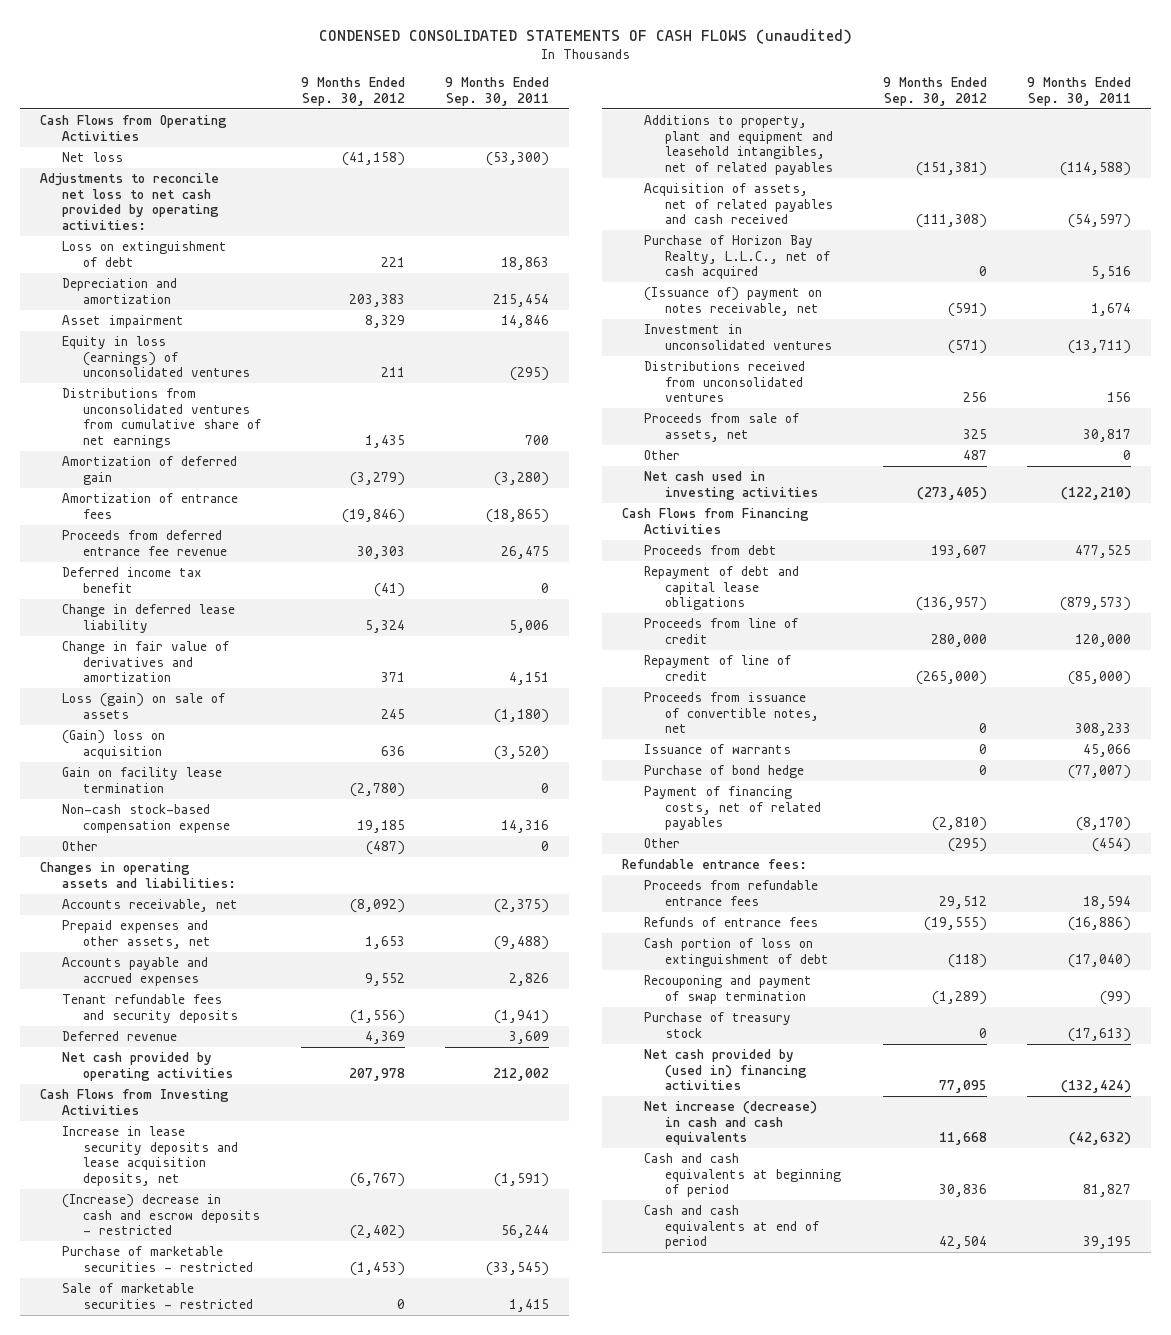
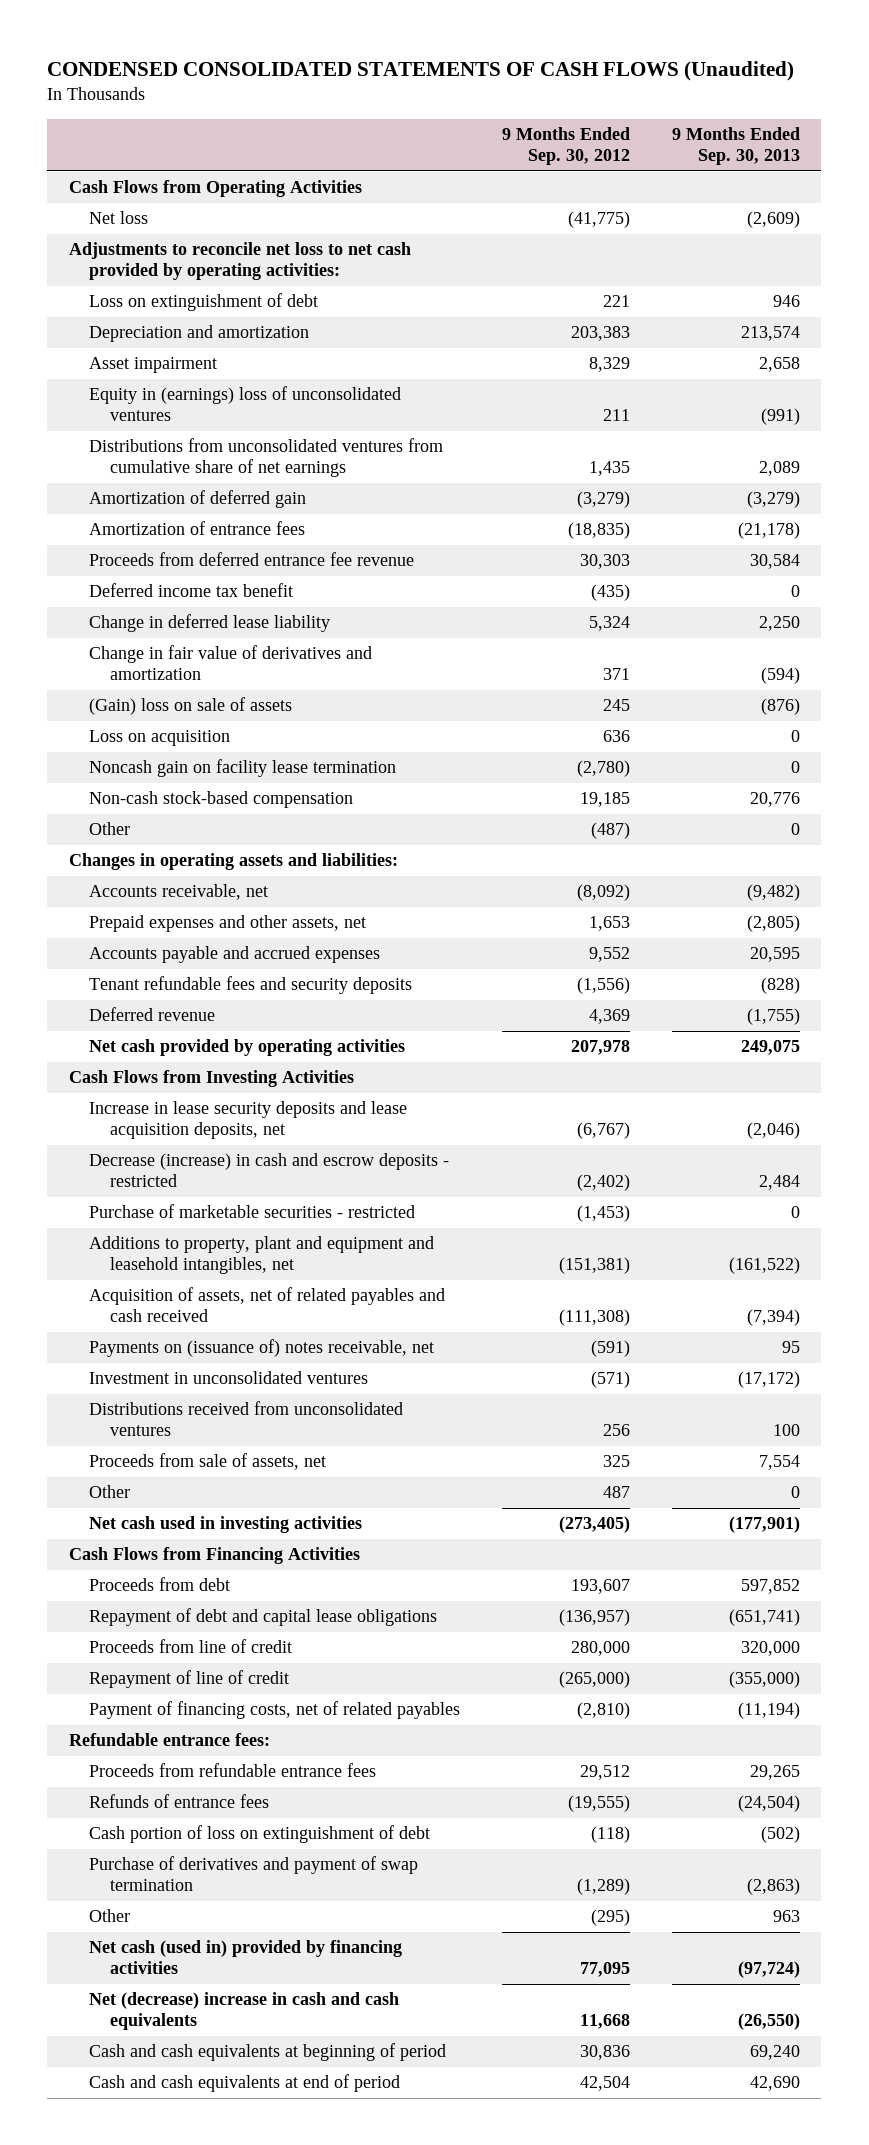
[318,28,852,44] CONDENSED CONSOLIDATED STATEMENTS OF CASH FLOWS (unaudited) -> [47,60,795,81] CONDENSED CONSOLIDATED STATEMENTS OF CASH FLOWS (Unaudited)
[444,77,549,107] 9 Months Ended Sep. 30, 2011 -> none
none -> [672,126,801,165] 9 Months Ended Sep. 30, 2013
[341,152,405,167] (41,158) -> [568,211,631,229] (41,775)
[61,336,250,378] Equity in loss (earnings) of unconsolidated ventures -> [89,386,402,422] Equity in (earnings) loss of unconsolidated ventures
[341,508,405,523] (19,846) -> [568,522,631,540] (18,835)
[373,582,405,597] (41) -> [591,584,631,602] (435)
[61,693,225,719] Loss (gain) on sale of assets -> [89,697,293,716] (Gain) loss on sale of assets
[61,730,165,759] (Gain) loss on acquisition -> [89,730,231,747] Loss on acquisition
[61,767,222,793] Gain on facility lease termination -> [89,759,397,778] Noncash gain on facility lease termination
[61,804,230,833] Non-cash stock-based compensation expense -> [89,791,354,809] Non-cash stock-based compensation
[61,1194,260,1236] (Increase) decrease in cash and escrow deposits - restricted -> [89,1153,450,1188] Decrease (increase) in cash and escrow deposits - restricted
[61,1283,253,1309] Sale of marketable securities - restricted -> none
[643,115,833,175] Additions to property, plant and equipment and leasehold intangibles, net of related payables -> [89,1236,435,1275] Additions to property, plant and equipment and leasehold intangibles, net
[643,235,830,280] Purchase of Horizon Bay Realty, L.L.C., net of cash acquired -> none
[643,287,822,316] (Issuance of) payment on notes receivable, net -> [89,1339,435,1358] Payments on (issuance of) notes receivable, net
[643,692,819,734] Proceeds from issuance of convertible notes, net -> none
[643,744,791,755] Issuance of warrants -> none
[643,765,804,779] Purchase of bond hedge -> none
[643,1012,791,1038] Purchase of treasury stock -> none
[643,975,812,1004] Recouponing and payment of swap termination -> [89,1856,419,1892] Purchase of derivatives and payment of swap termination
[643,838,680,849] Other -> [89,1909,131,1923] Other
[643,1049,807,1091] Net cash provided by (used in) financing activities -> [89,1940,403,1975] Net cash (used in) provided by financing activities
[643,1101,817,1146] Net increase (decrease) in cash and cash equivalents -> [89,1992,400,2031] Net (decrease) increase in cash and cash equivalents

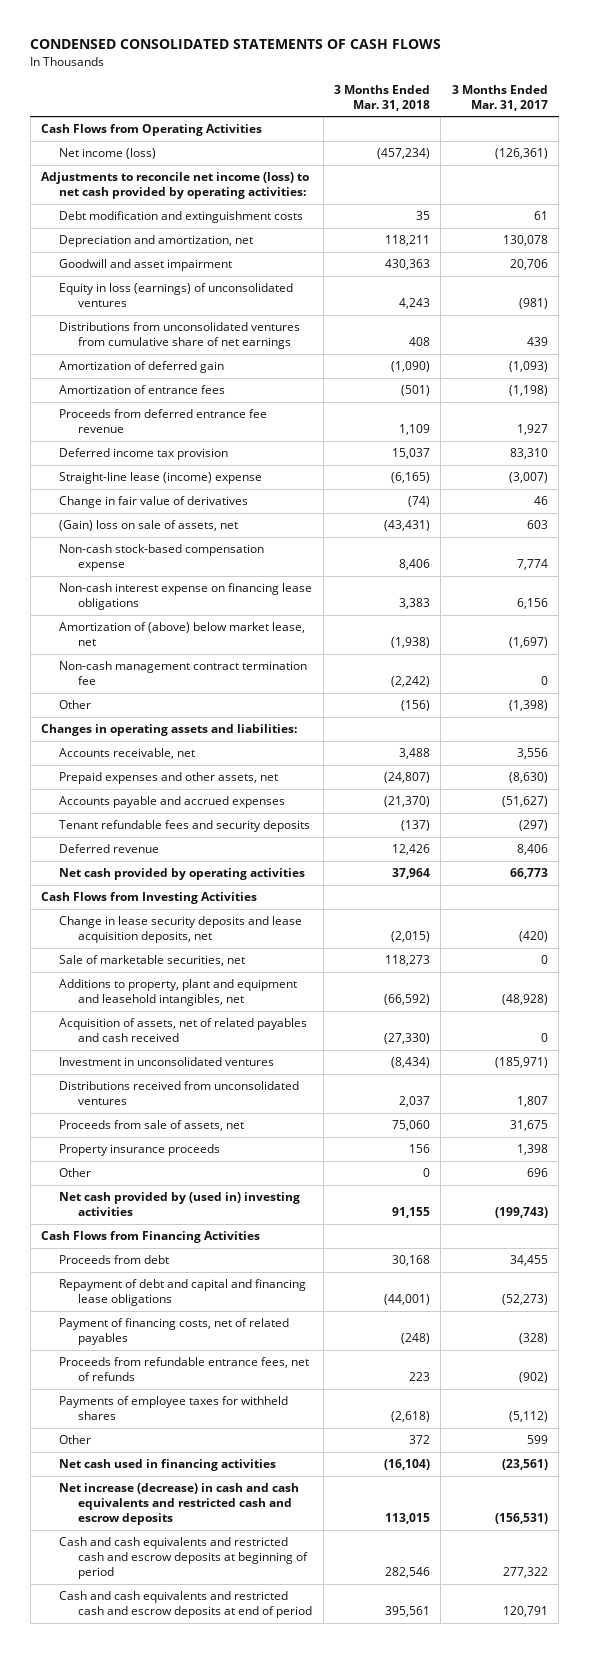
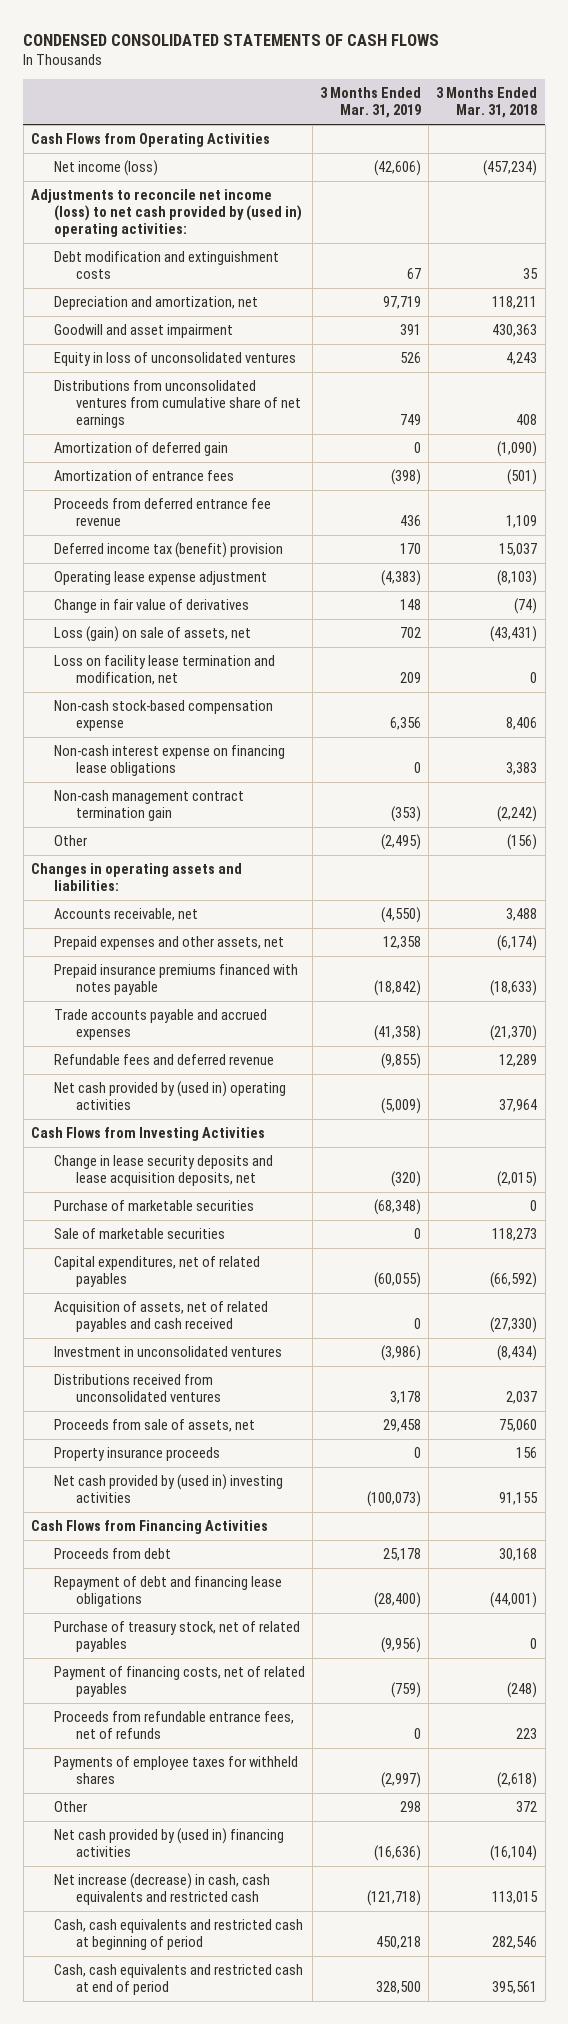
[451,85,548,111] 3 Months Ended Mar. 31, 2017 -> none
none -> [319,87,421,119] 3 Months Ended Mar. 31, 2019
[41,172,310,200] Adjustments to reconcile net income (loss) to net cash provided by operating activities: -> [30,189,302,237] Adjustments to reconcile net income (loss) to net cash provided by (used in) operating activities:
[59,283,294,308] Equity in loss (earnings) of unconsolidated ventures -> [53,352,296,367] Equity in loss of unconsolidated ventures
[59,472,263,485] Straight-line lease (income) expense -> none
[59,448,229,461] Deferred income tax provision -> [53,542,283,559] Deferred income tax (benefit) provision
none -> [53,571,267,586] Operating lease expense adjustment
[59,520,239,532] (Gain) loss on sale of assets, net -> [53,626,251,643] Loss (gain) on sale of assets, net
none -> [53,655,275,685] Loss on facility lease termination and modification, net
[59,622,306,647] Amortization of (above) below market lease, net -> none
[59,661,308,686] Non-cash management contract termination fee -> [53,790,244,821] Non-cash management contract termination gain
[59,820,311,833] Tenant refundable fees and security deposits -> none
[59,844,160,854] Deferred revenue -> none
[384,772,431,784] (24,807) -> [497,935,538,952] (6,174)
none -> [53,964,298,995] Prepaid insurance premiums financed with notes payable
[59,796,286,809] Accounts payable and accrued expenses -> [53,1009,267,1040] Trade accounts payable and accrued expenses
none -> [53,1054,274,1066] Refundable fees and deferred revenue
[59,868,306,881] Net cash provided by operating activities -> [53,1081,286,1110] Net cash provided by (used in) operating activities
none -> [53,1200,254,1212] Purchase of marketable securities
[59,955,246,967] Sale of marketable securities, net -> [53,1228,225,1240] Sale of marketable securities
[59,979,298,1007] Additions to property, plant and equipment and leasehold intangibles, net -> [53,1256,260,1287] Capital expenditures, net of related payables
[59,1168,92,1178] Other -> none
[59,1279,307,1307] Repayment of debt and capital and financing lease obligations -> [53,1576,282,1607] Repayment of debt and financing lease obligations
none -> [53,1621,300,1652] Purchase of treasury stock, net of related payables
[59,1459,277,1472] Net cash used in financing activities -> [53,1828,284,1857] Net cash provided by (used in) financing activities
[59,1483,300,1526] Net increase (decrease) in cash and cash equivalents and restricted cash and escrow deposits -> [53,1873,270,1905] Net increase (decrease) in cash, cash equivalents and restricted cash
[59,1537,308,1580] Cash and cash equivalents and restricted cash and escrow deposits at beginning of period -> [53,1919,303,1950] Cash, cash equivalents and restricted cash at beginning of period
[59,1591,312,1619] Cash and cash equivalents and restricted cash and escrow deposits at end of period -> [53,1964,303,1995] Cash, cash equivalents and restricted cash at end of period

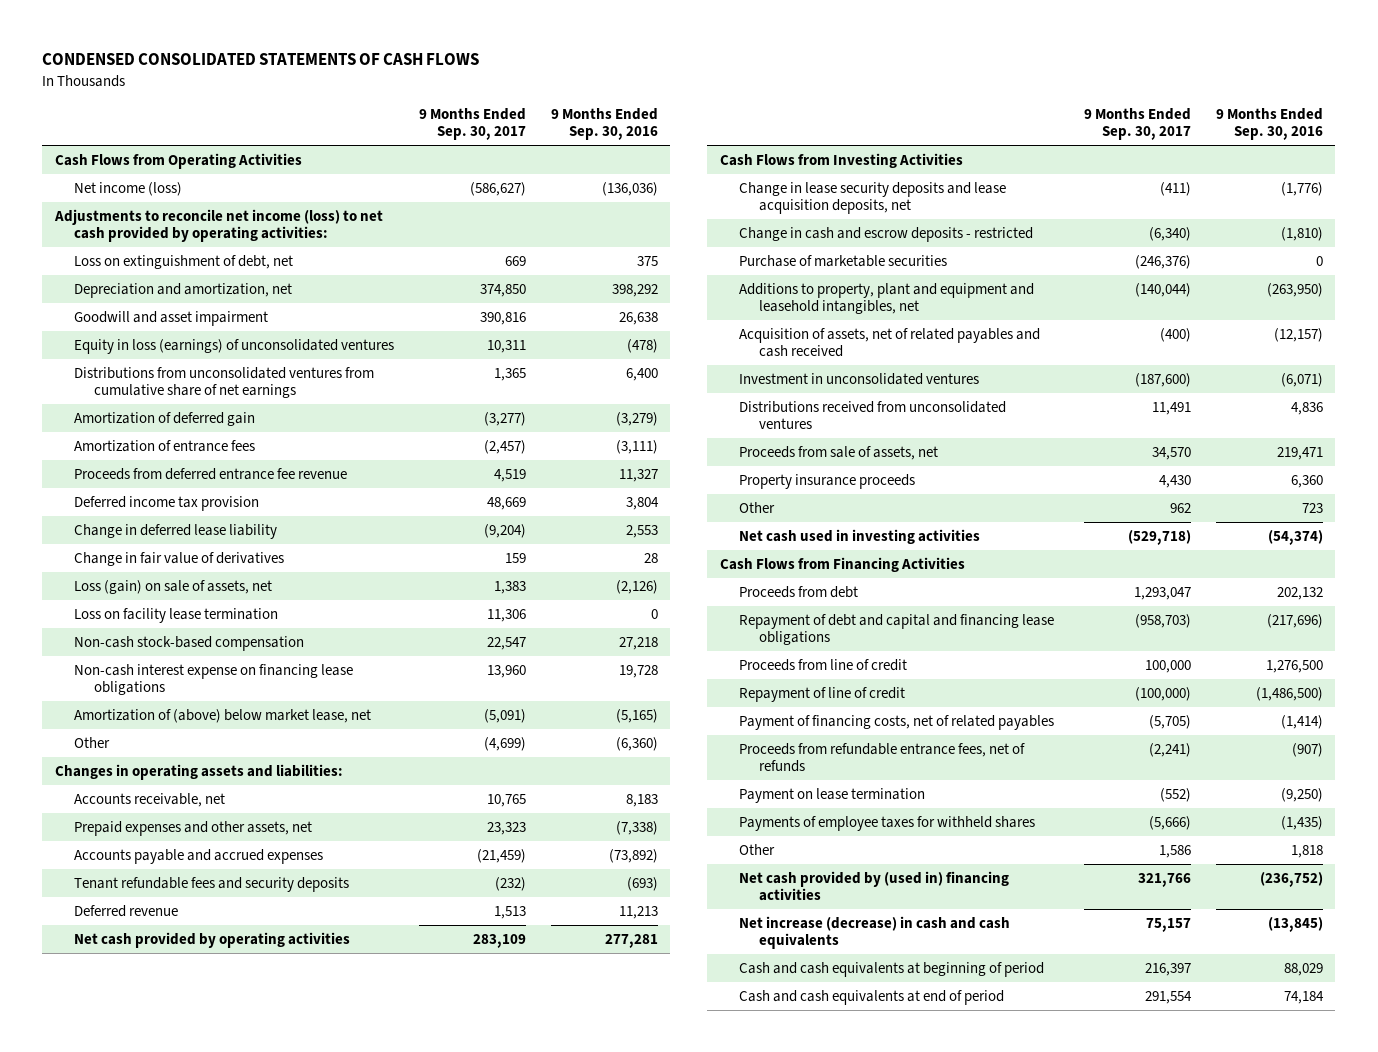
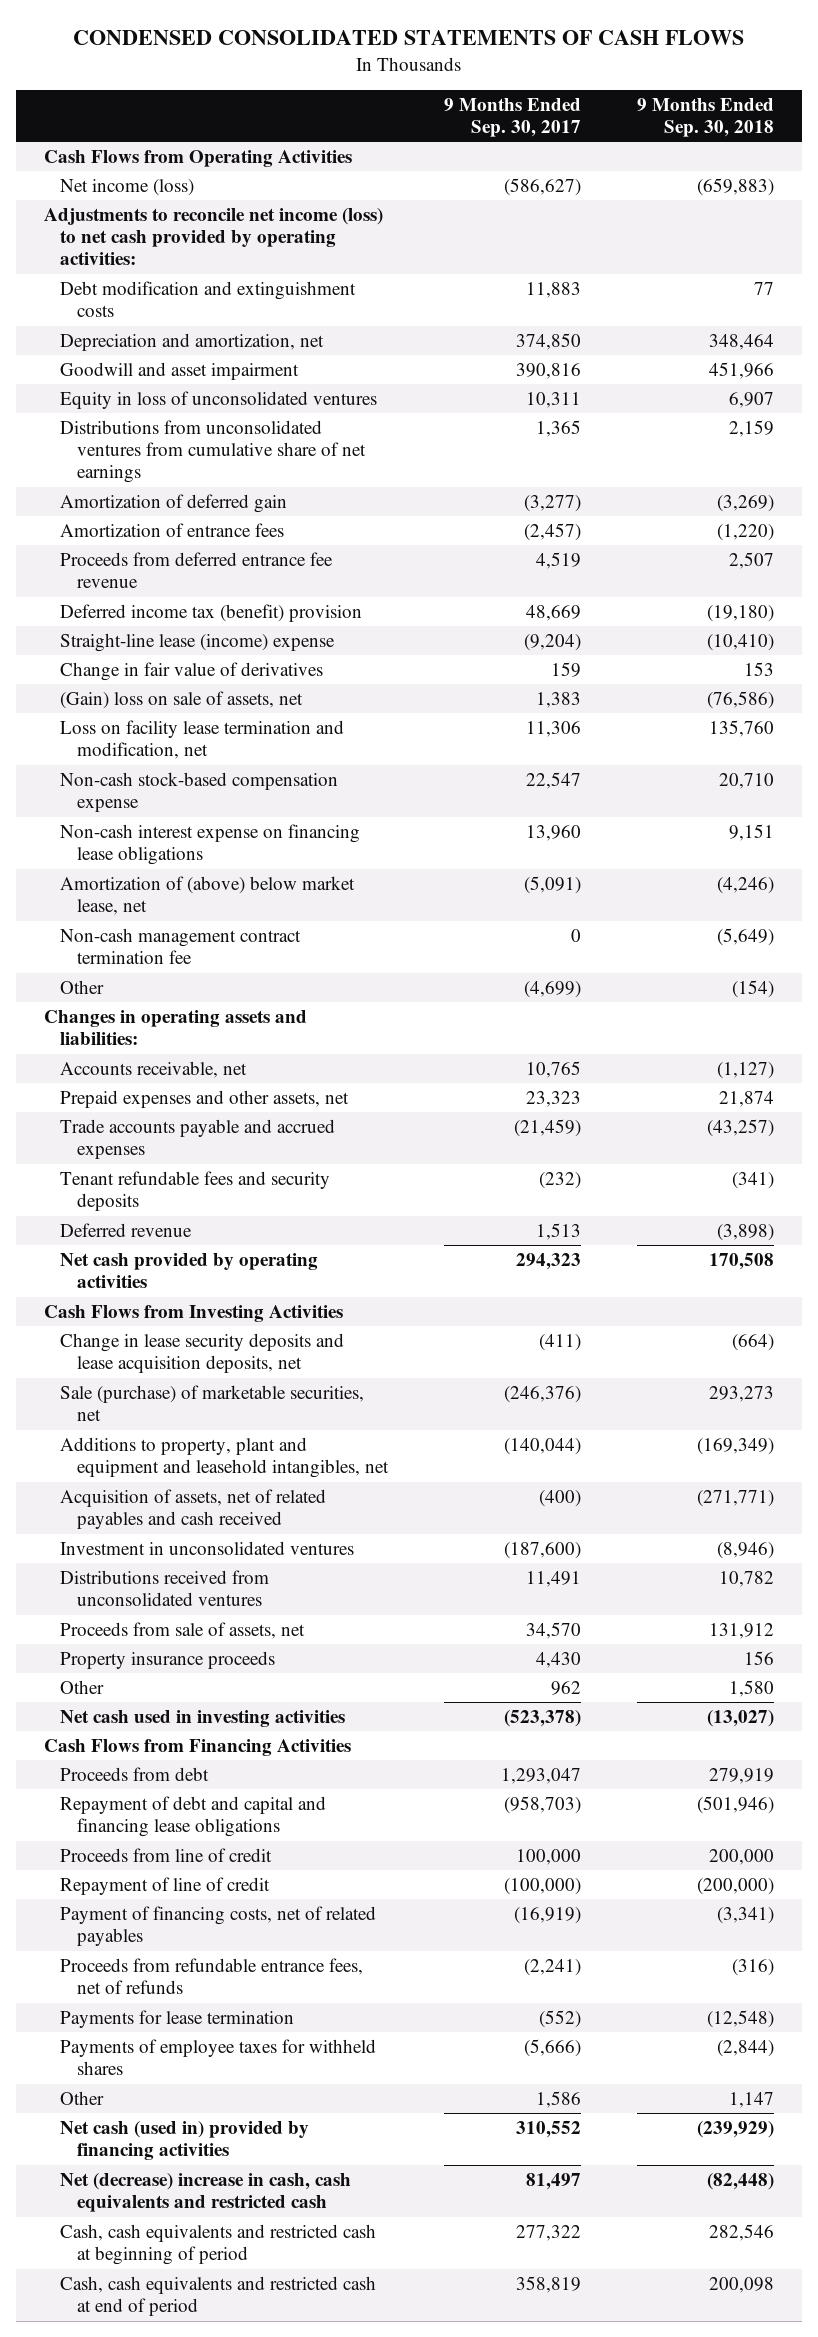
[550,108,658,141] 9 Months Ended Sep. 30, 2016 -> none
none -> [637,97,775,137] 9 Months Ended Sep. 30, 2018
[74,254,294,269] Loss on extinguishment of debt, net -> none
none -> [60,280,357,318] Debt modification and extinguishment costs
[74,338,395,354] Equity in loss (earnings) of unconsolidated ventures -> [60,390,378,409] Equity in loss of unconsolidated ventures
[74,495,260,511] Deferred income tax provision -> [60,603,363,622] Deferred income tax (benefit) provision
[74,523,278,539] Change in deferred lease liability -> [60,632,336,652] Straight-line lease (income) expense
[74,579,273,594] Loss (gain) on sale of assets, net -> [60,690,304,709] (Gain) loss on sale of assets, net
[74,607,279,623] Loss on facility lease termination -> [60,719,345,760] Loss on facility lease termination and modification, net
[74,635,305,651] Non-cash stock-based compensation -> [60,771,339,813] Non-cash stock-based compensation expense
none -> [60,927,302,965] Non-cash management contract termination fee
[74,848,324,864] Accounts payable and accrued expenses -> [60,1118,336,1160] Trade accounts payable and accrued expenses
[473,933,527,948] 283,109 -> [516,1252,582,1270] 294,323
[739,226,1034,242] Change in cash and escrow deposits - restricted -> none
[739,254,948,267] Purchase of marketable securities -> [60,1384,365,1422] Sale (purchase) of marketable securities, net
[1128,529,1192,545] (529,718) -> [504,1709,582,1727] (523,378)
[1149,714,1192,729] (5,705) -> [514,1906,582,1924] (16,919)
[739,787,926,803] Payment on lease termination -> [60,2009,295,2028] Payments for lease termination
[739,870,1010,901] Net cash provided by (used in) financing activities -> [60,2120,310,2161] Net cash (used in) provided by financing activities
[1138,872,1192,887] 321,766 -> [516,2120,582,2138] 310,552
[739,915,1011,949] Net increase (decrease) in cash and cash equivalents -> [60,2172,352,2213] Net (decrease) increase in cash, cash equivalents and restricted cash
[1146,917,1192,932] 75,157 -> [526,2172,582,2190] 81,497
[739,961,1045,977] Cash and cash equivalents at beginning of period -> [60,2223,377,2266] Cash, cash equivalents and restricted cash at beginning of period
[1145,962,1192,976] 216,397 -> [516,2224,582,2241] 277,322
[739,989,1005,1005] Cash and cash equivalents at end of period -> [60,2275,377,2317] Cash, cash equivalents and restricted cash at end of period
[1145,990,1193,1004] 291,554 -> [516,2275,582,2293] 358,819

